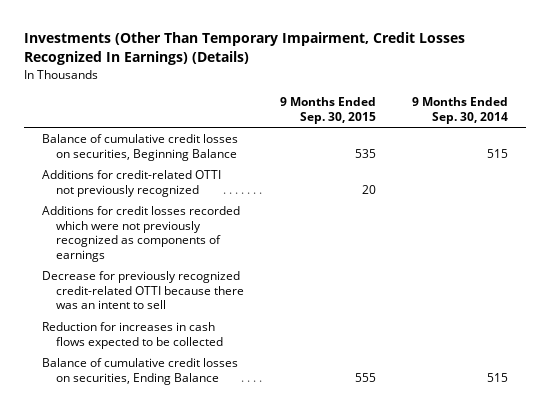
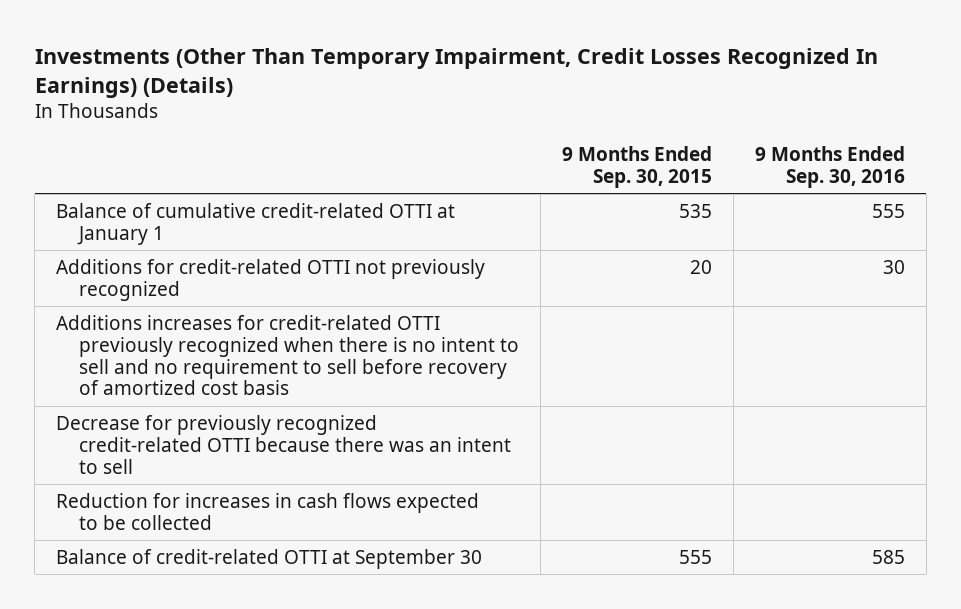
[411,97,508,124] 9 Months Ended Sep. 30, 2014 -> none
none -> [754,146,905,188] 9 Months Ended Sep. 30, 2016
[42,134,239,161] Balance of cumulative credit losses on securities, Beginning Balance -> [56,202,456,245] Balance of cumulative credit-related OTTI at January 1
[42,206,241,262] Additions for credit losses recorded which were not previously recognized as components of earnings -> [56,314,520,396] Additions increases for credit-related OTTI previously recognized when there is no intent to sell and no requirement to sell before recovery of amortized cost basis
[42,358,239,385] Balance of cumulative credit losses on securities, Ending Balance -> [56,548,483,569] Balance of credit-related OTTI at September 30

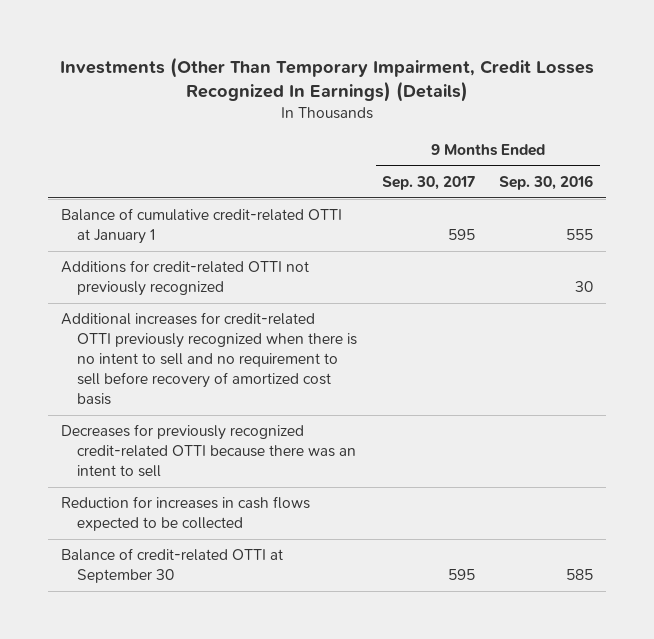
[561,146,712,188] 9 Months Ended Sep. 30, 2015 -> none
none -> [381,176,475,191] Sep. 30, 2017
[56,314,520,396] Additions increases for credit-related OTTI previously recognized when there is no intent to sell and no requirement to sell before recovery of amortized cost basis -> [60,312,358,406] Additional increases for credit-related OTTI previously recognized when there is no intent to sell and no requirement to sell before recovery of amortized cost basis
[56,414,512,474] Decrease for previously recognized credit-related OTTI because there was an intent to sell -> [60,424,357,478] Decreases for previously recognized credit-related OTTI because there was an intent to sell

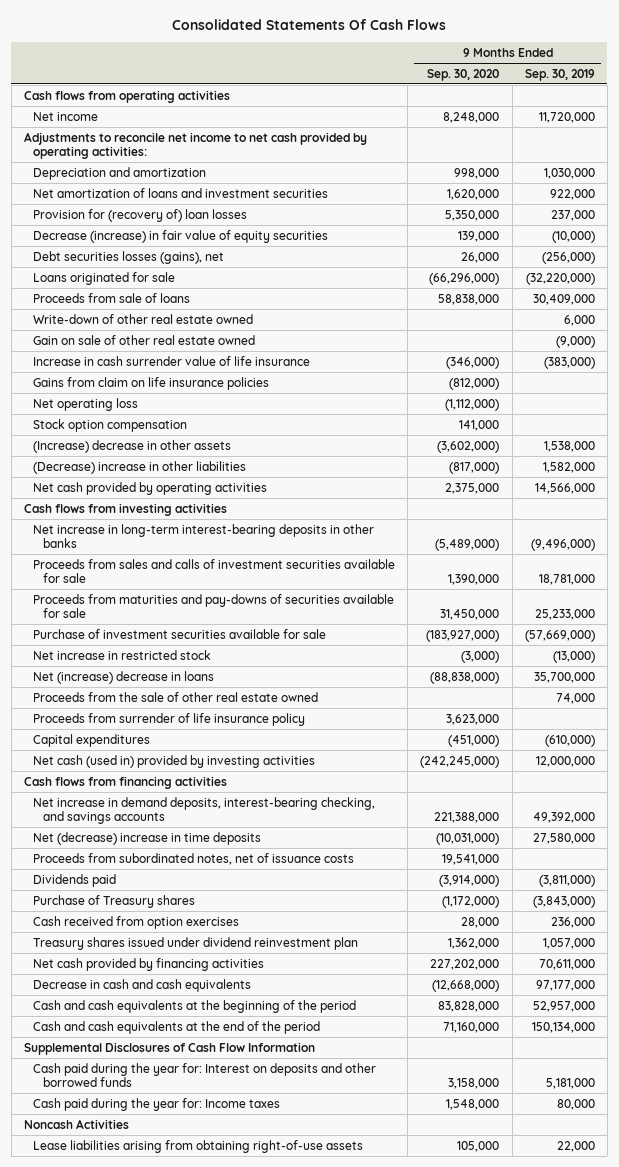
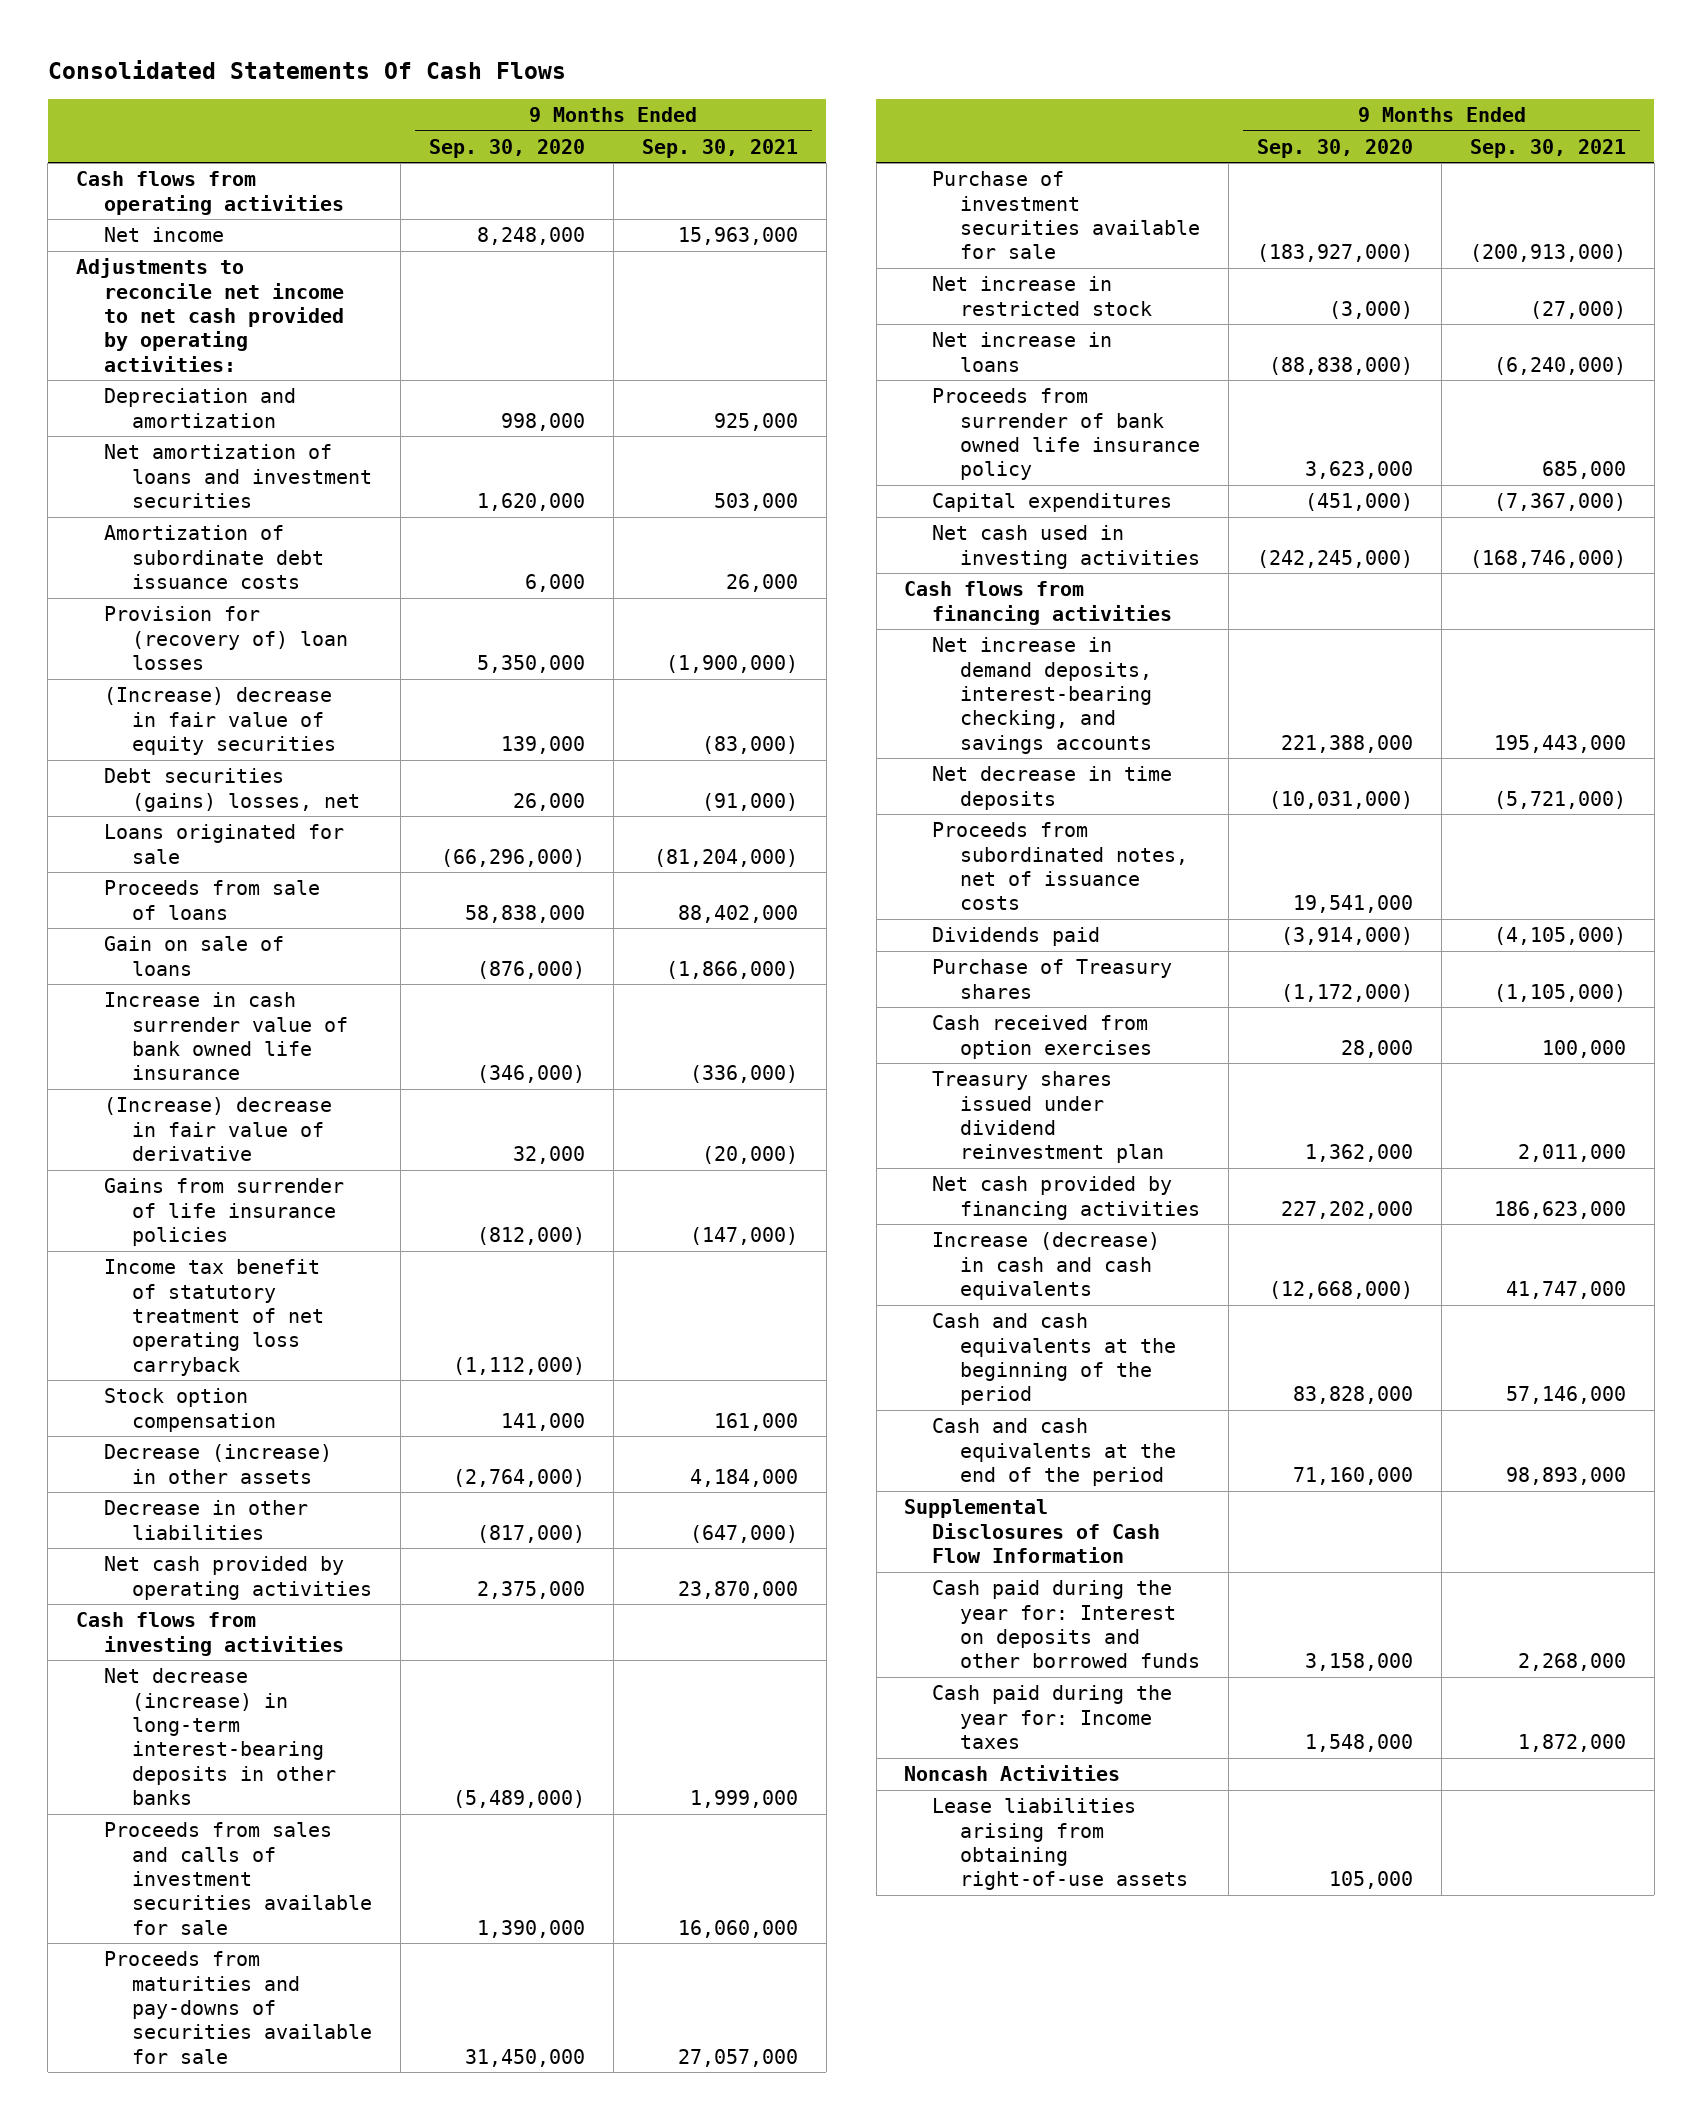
[524,68,595,81] Sep. 30, 2019 -> none
none -> [641,138,798,158] Sep. 30, 2021
none -> [103,525,324,589] Amortization of subordinate debt issuance costs
[33,229,329,243] Decrease (increase) in fair value of equity securities -> [103,687,336,755] (Increase) decrease in fair value of equity securities
[33,250,225,264] Debt securities losses (gains), net -> [103,768,360,812] Debt securities (gains) losses, net
[33,313,254,324] Write-down of other real estate owned -> none
[33,334,256,345] Gain on sale of other real estate owned -> none
none -> [103,936,284,976] Gain on sale of loans
[33,355,311,366] Increase in cash surrender value of life insurance -> [103,992,348,1081] Increase in cash surrender value of bank owned life insurance
none -> [103,1097,332,1161] (Increase) decrease in fair value of derivative
[33,376,270,390] Gains from claim on life insurance policies -> [103,1178,344,1246] Gains from surrender of life insurance policies
[33,397,139,411] Net operating loss -> [103,1259,324,1376] Income tax benefit of statutory treatment of net operating loss carryback
[33,439,232,453] (Increase) decrease in other assets -> [103,1444,332,1484] Decrease (increase) in other assets
[437,440,500,453] (3,602,000) -> [452,1468,585,1487] (2,764,000)
[33,460,247,474] (Decrease) increase in other liabilities -> [103,1500,308,1540] Decrease in other liabilities
[33,523,375,548] Net increase in long-term interest-bearing deposits in other banks -> [103,1668,336,1805] Net decrease (increase) in long-term interest-bearing deposits in other banks
[33,691,319,702] Proceeds from the sale of other real estate owned -> none
[33,670,215,684] Net (increase) decrease in loans -> [932,332,1113,372] Net increase in loans
[33,712,306,726] Proceeds from surrender of life insurance policy -> [932,388,1201,481] Proceeds from surrender of bank owned life insurance policy
[33,754,316,768] Net cash (used in) provided by investing activities -> [932,525,1201,569] Net cash used in investing activities
[33,831,262,845] Net (decrease) increase in time deposits -> [932,766,1173,810] Net decrease in time deposits
[33,978,252,992] Decrease in cash and cash equivalents -> [932,1232,1161,1300] Increase (decrease) in cash and cash equivalents

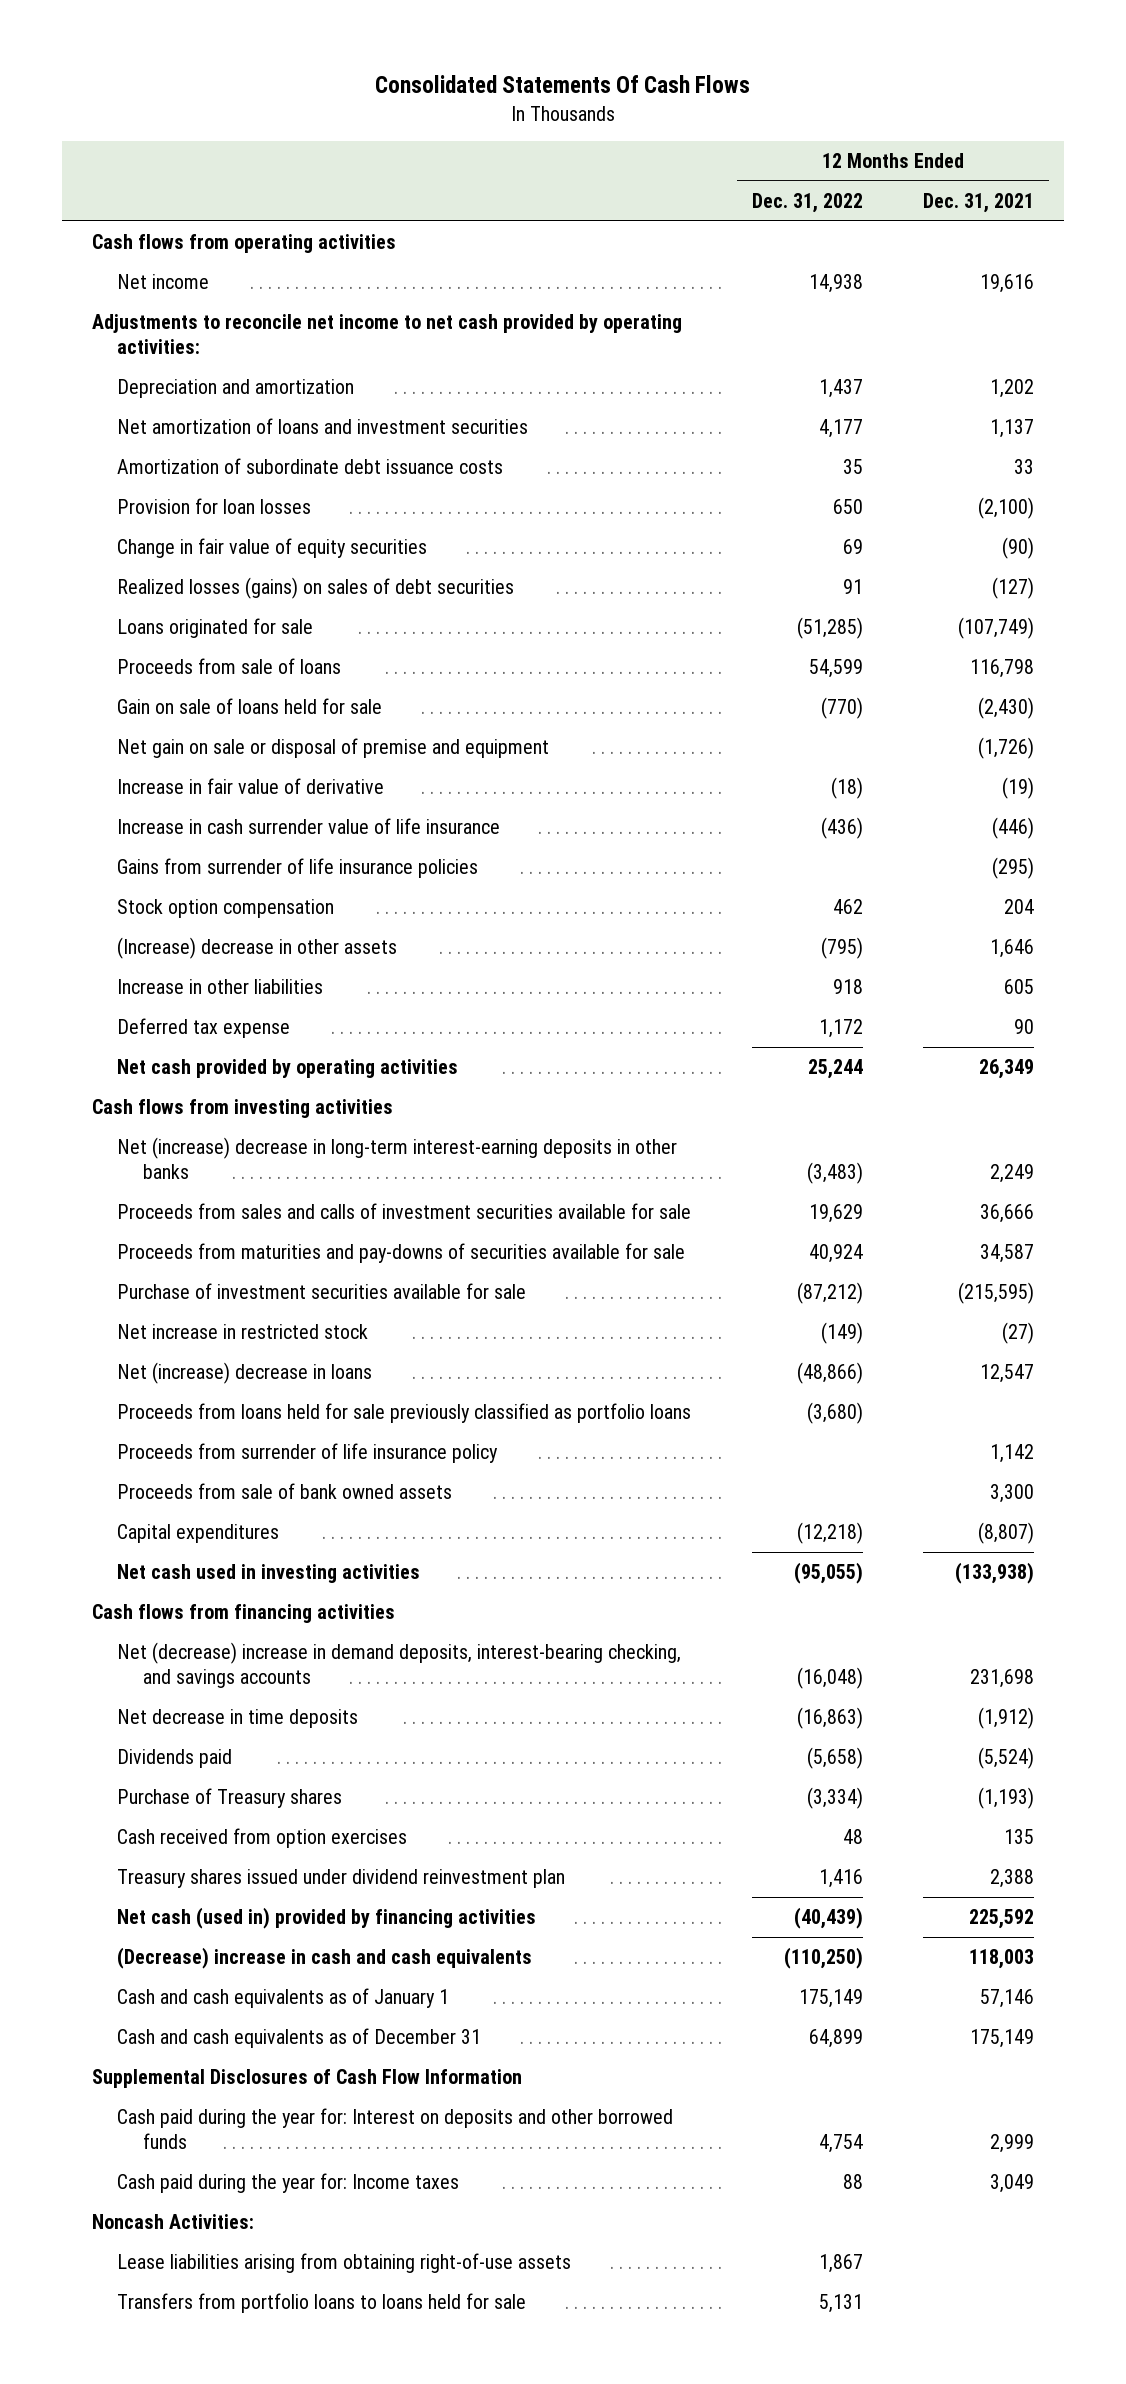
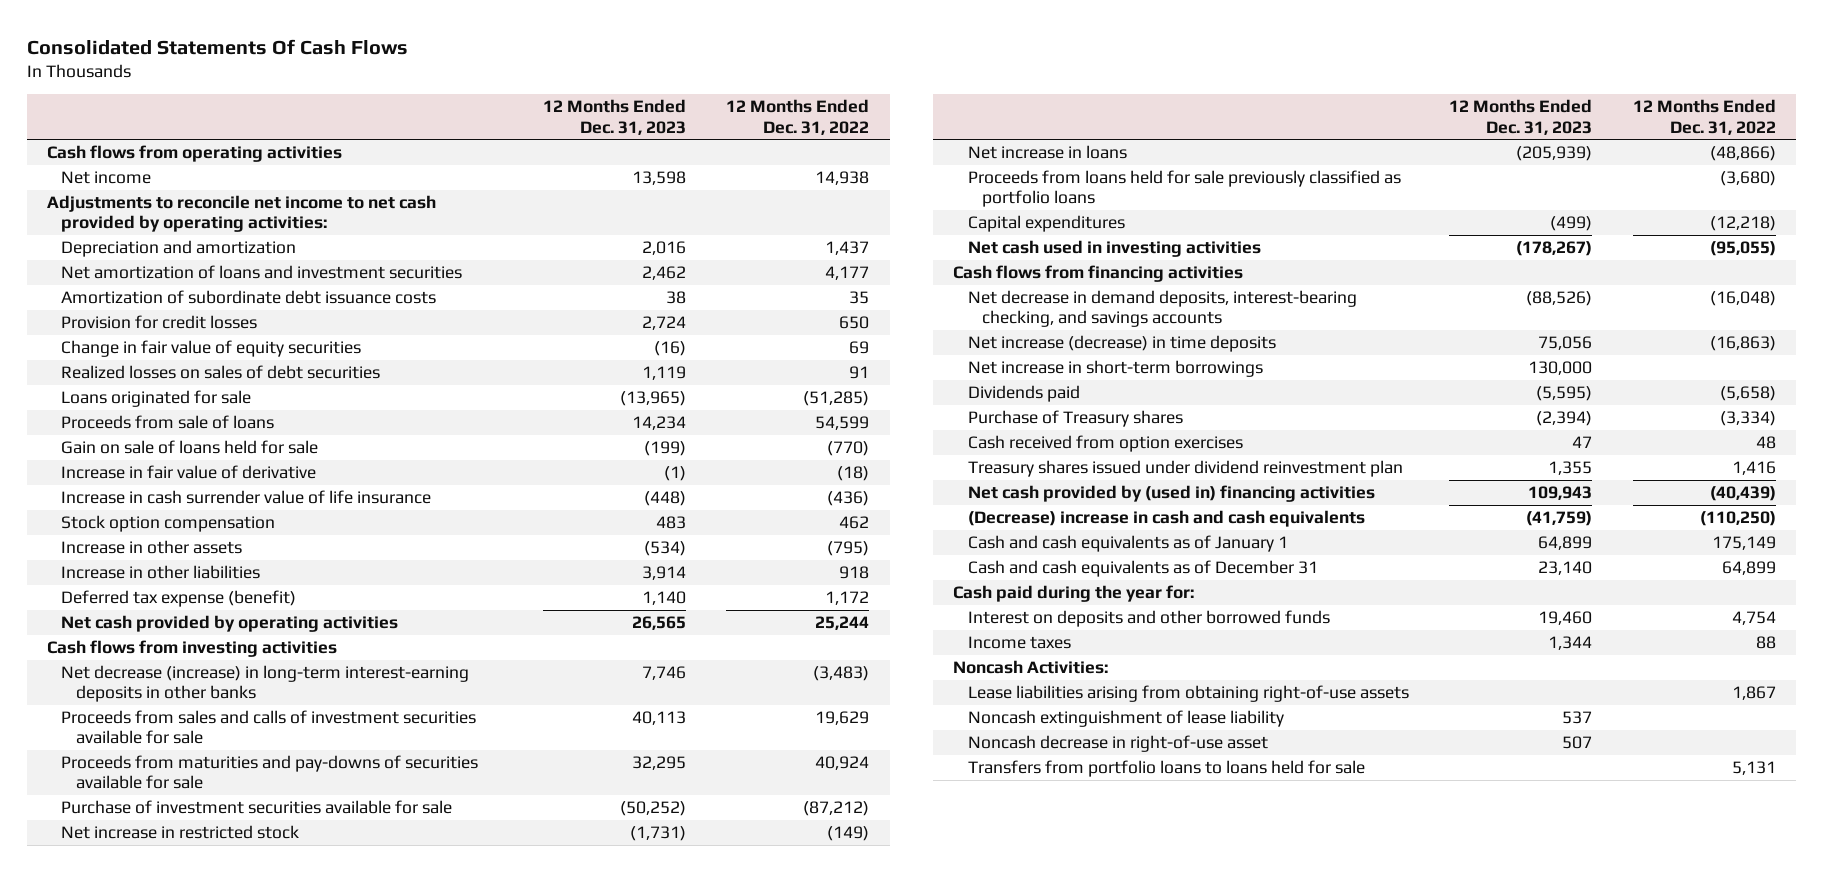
[923,192,1035,213] Dec. 31, 2021 -> none
none -> [542,99,686,135] 12 Months Ended Dec. 31, 2023
[117,498,312,515] Provision for loan losses -> [61,314,258,329] Provision for credit losses
[117,577,515,600] Realized losses (gains) on sales of debt securities -> [61,364,381,379] Realized losses on sales of debt securities
[117,738,550,759] Net gain on sale or disposal of premise and equipment -> none
[117,858,479,879] Gains from surrender of life insurance policies -> none
[117,937,398,960] (Increase) decrease in other assets -> [61,539,243,554] Increase in other assets
[117,1018,291,1039] Deferred tax expense -> [61,589,297,607] Deferred tax expense (benefit)
[117,1137,678,1180] Net (increase) decrease in long-term interest-earning deposits in other banks -> [61,664,470,703] Net decrease (increase) in long-term interest-earning deposits in other banks
[117,1362,373,1385] Net (increase) decrease in loans -> [967,144,1127,159] Net increase in loans
[117,1443,499,1464] Proceeds from surrender of life insurance policy -> none
[117,1483,453,1500] Proceeds from sale of bank owned assets -> none
[117,1642,682,1689] Net (decrease) increase in demand deposits, interest-bearing checking, and savings accounts -> [967,289,1357,328] Net decrease in demand deposits, interest-bearing checking, and savings accounts
[117,1709,359,1729] Net decrease in time deposits -> [967,334,1276,352] Net increase (decrease) in time deposits
none -> [967,359,1263,377] Net increase in short-term borrowings
[117,1907,537,1930] Net cash (used in) provided by financing activities -> [967,484,1375,502] Net cash provided by (used in) financing activities
[92,2069,523,2089] Supplemental Disclosures of Cash Flow Information -> none
none -> [953,584,1195,602] Cash paid during the year for:
[117,2108,674,2150] Cash paid during the year for: Interest on deposits and other borrowed funds -> [967,609,1330,627] Interest on deposits and other borrowed funds
[117,2173,460,2194] Cash paid during the year for: Income taxes -> [967,635,1071,649] Income taxes
none -> [967,709,1284,727] Noncash extinguishment of lease liability
none -> [967,734,1268,752] Noncash decrease in right-of-use asset

